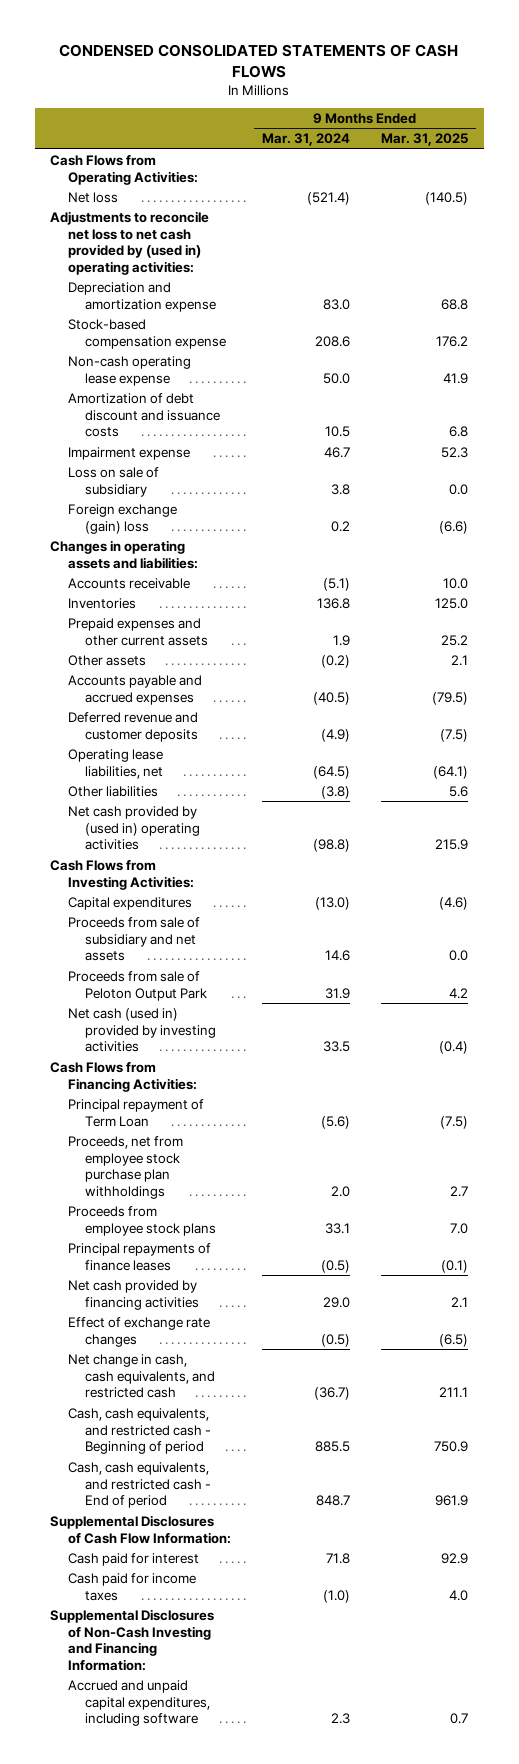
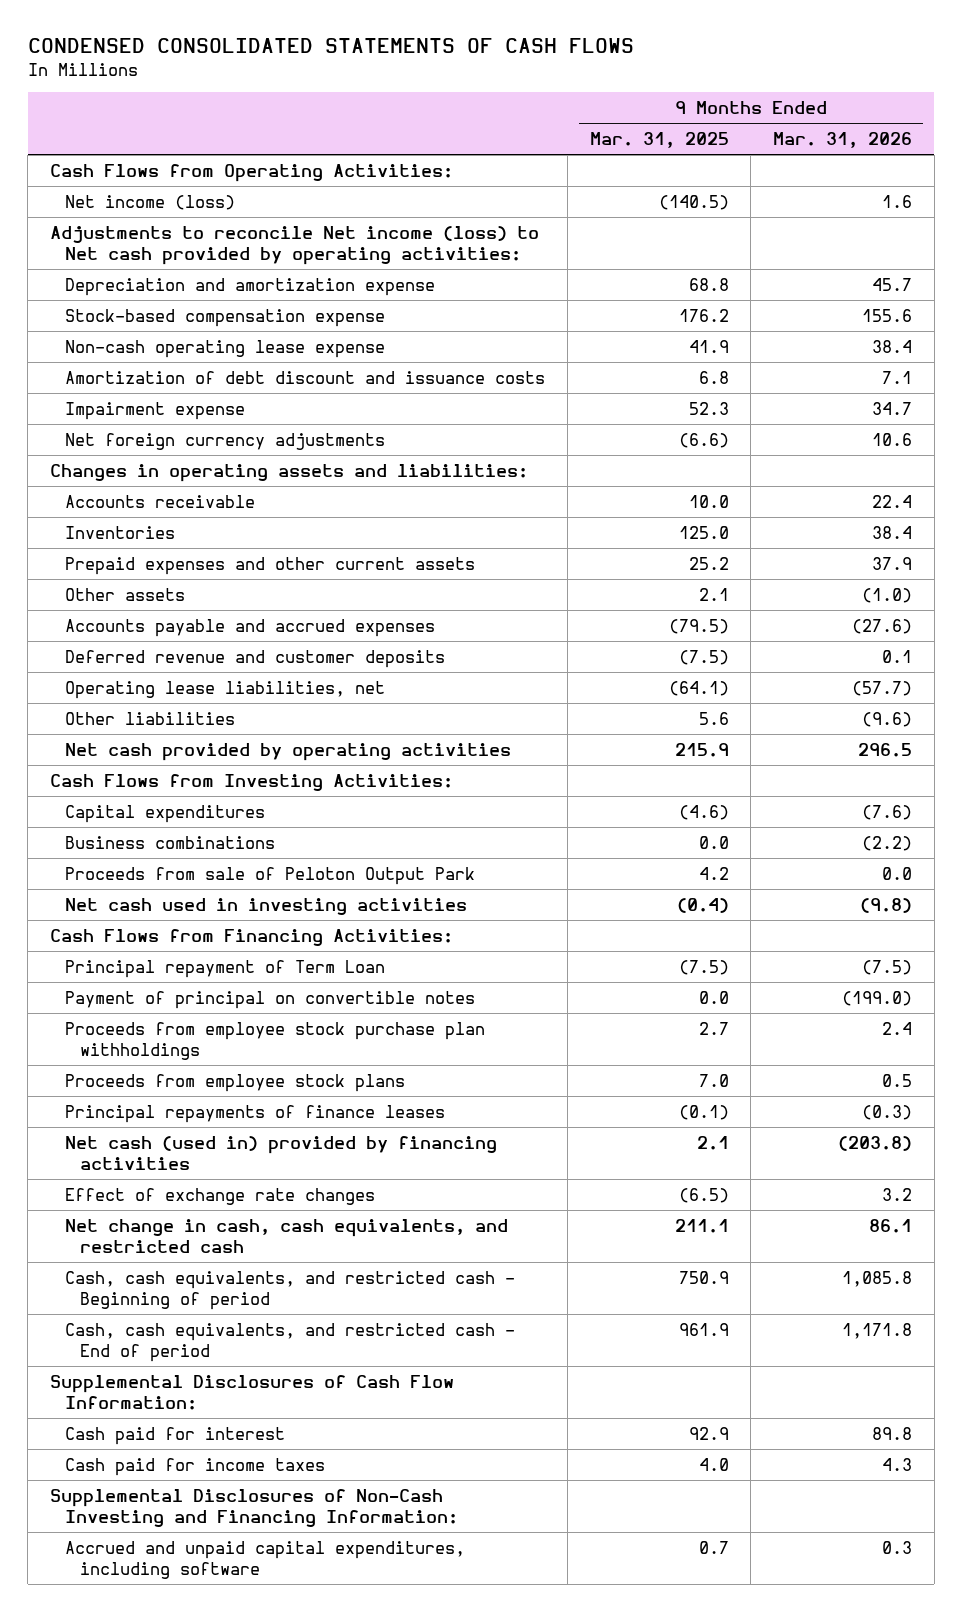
[262,133,351,147] Mar. 31, 2024 -> none
none -> [773,132,913,149] Mar. 31, 2026
[67,191,118,203] Net loss -> [65,194,236,210] Net income (loss)
[50,210,210,275] Adjustments to reconcile net loss to net cash provided by (used in) operating activities: -> [49,225,539,265] Adjustments to reconcile Net income (loss) to Net cash provided by operating activities:
[67,466,159,497] Loss on sale of subsidiary -> none
[67,503,177,534] Foreign exchange (gain) loss -> [65,432,386,450] Net foreign currency adjustments
[67,805,201,851] Net cash provided by (used in) operating activities -> [65,742,512,761] Net cash provided by operating activities
[67,916,200,962] Proceeds from sale of subsidiary and net assets -> none
none -> [65,835,276,849] Business combinations
[67,1007,217,1053] Net cash (used in) provided by investing activities -> [65,897,468,915] Net cash used in investing activities
none -> [65,990,476,1009] Payment of principal on convertible notes
[67,1135,183,1199] Proceeds, net from employee stock purchase plan withholdings -> [65,1021,486,1060] Proceeds from employee stock purchase plan withholdings
[67,1279,200,1310] Net cash provided by financing activities -> [65,1135,498,1170] Net cash (used in) provided by financing activities

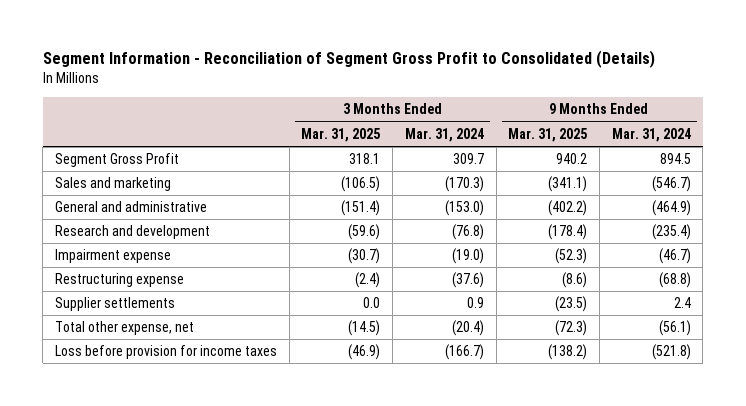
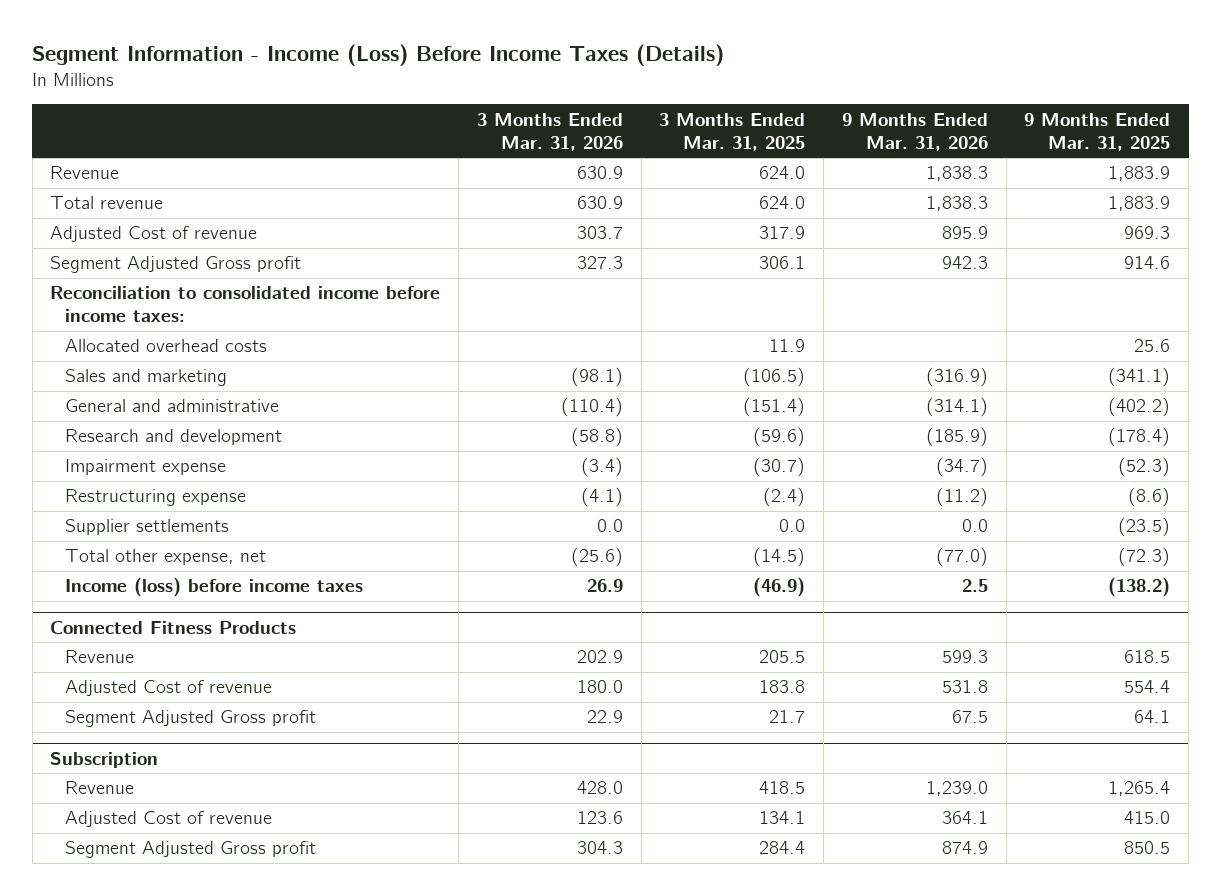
[42,50,655,69] Segment Information - Reconciliation of Segment Gross Profit to Consolidated (Details) -> [32,43,725,66] Segment Information - Income (Loss) Before Income Taxes (Details)
[404,127,484,142] Mar. 31, 2024 -> none
[611,127,691,142] Mar. 31, 2024 -> none
none -> [476,112,623,151] 3 Months Ended Mar. 31, 2026
none -> [841,112,988,151] 9 Months Ended Mar. 31, 2026
none -> [50,166,120,180] Revenue
none -> [50,196,164,210] Total revenue
none -> [50,226,258,243] Adjusted Cost of revenue
[54,153,179,168] Segment Gross Profit -> [50,256,302,274] Segment Adjusted Gross profit
[349,153,381,165] 318.1 -> [759,256,806,270] 306.1
[556,153,588,165] 940.2 -> [1124,256,1171,270] 914.6
none -> [50,286,441,323] Reconciliation to consolidated income before income taxes:
none -> [65,339,268,353] Allocated overhead costs
[54,345,277,360] Loss before provision for income taxes -> [65,577,364,598] Income (loss) before income taxes
none -> [50,620,297,634] Connected Fitness Products
none -> [65,650,135,664] Revenue
none -> [65,680,273,697] Adjusted Cost of revenue
none -> [65,710,317,728] Segment Adjusted Gross profit
none -> [50,751,159,768] Subscription
none -> [65,781,135,795] Revenue
none -> [65,811,273,828] Adjusted Cost of revenue
none -> [65,841,317,859] Segment Adjusted Gross profit

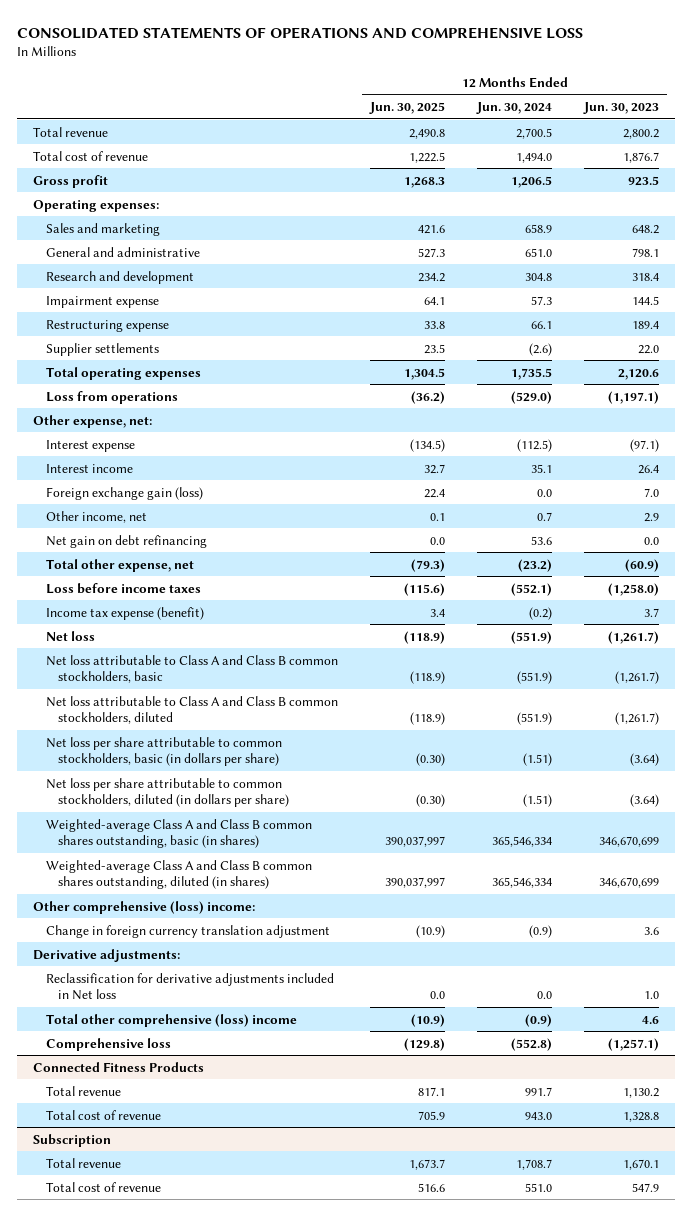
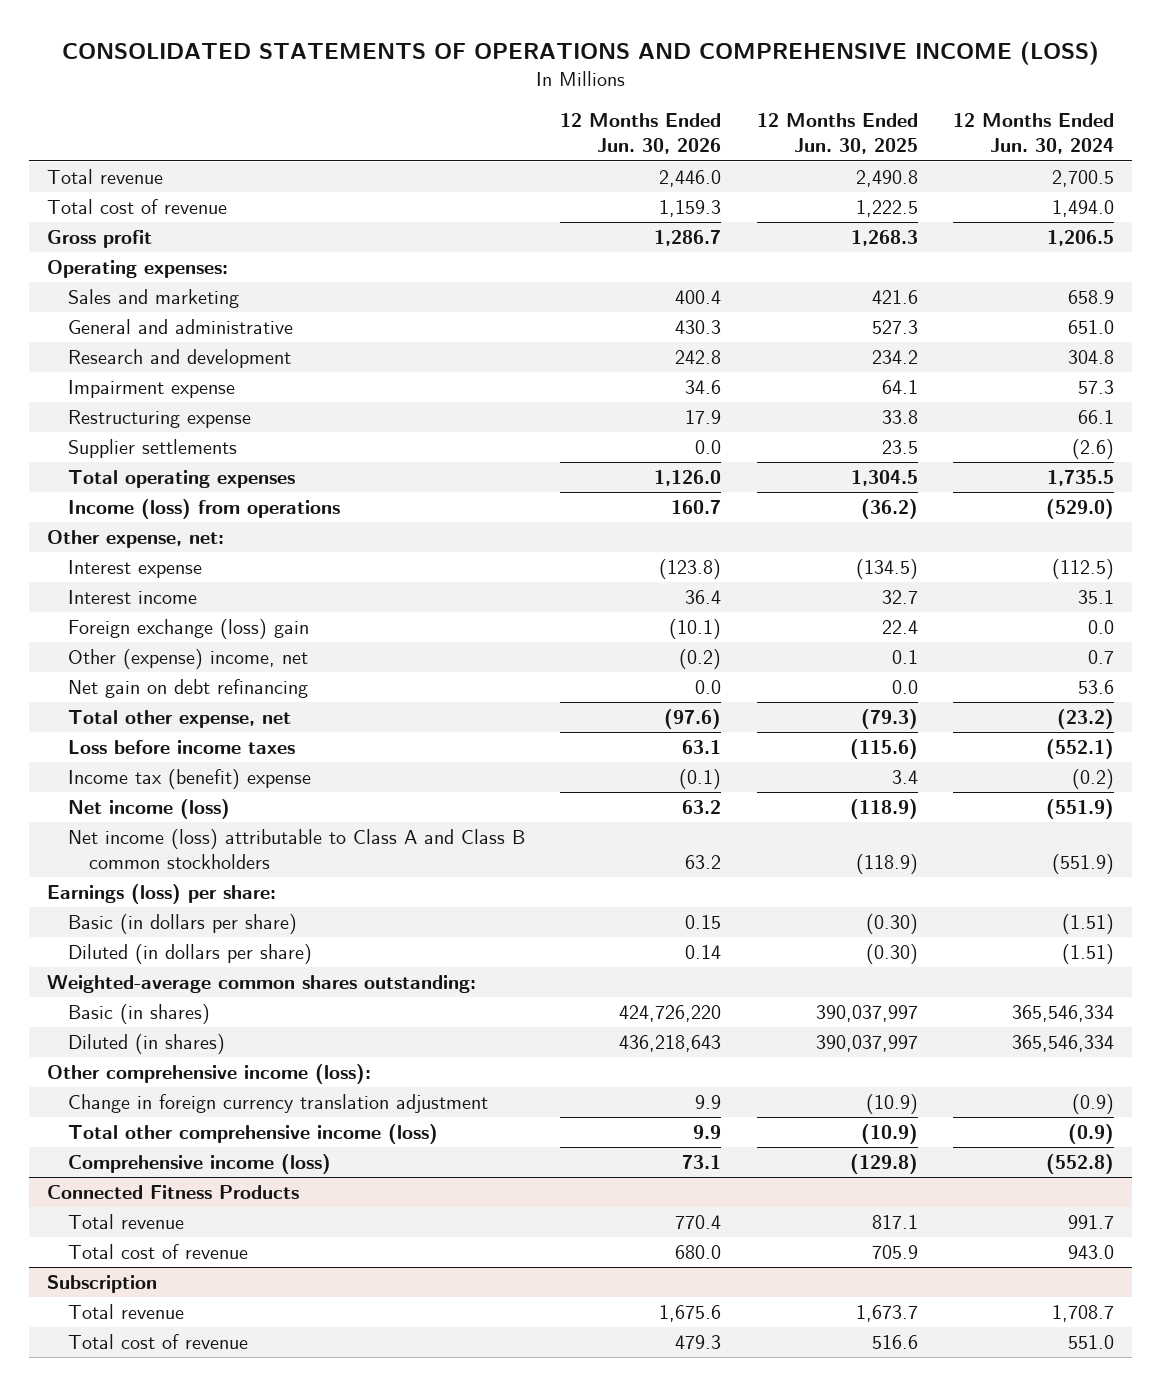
[17,27,584,40] CONSOLIDATED STATEMENTS OF OPERATIONS AND COMPREHENSIVE LOSS -> [61,41,1099,66] CONSOLIDATED STATEMENTS OF OPERATIONS AND COMPREHENSIVE INCOME (LOSS)
[583,102,660,115] Jun. 30, 2023 -> none
none -> [560,113,722,155] 12 Months Ended Jun. 30, 2026
[45,390,178,404] Loss from operations -> [67,498,340,519] Income (loss) from operations
[45,486,203,500] Foreign exchange gain (loss) -> [67,618,309,639] Foreign exchange (loss) gain
[45,510,147,523] Other income, net -> [67,648,308,669] Other (expense) income, net
[45,695,338,725] Net loss attributable to Class A and Class B common stockholders, diluted -> none
[45,606,204,620] Income tax expense (benefit) -> [67,768,311,789] Income tax (benefit) expense
[45,630,95,641] Net loss -> [67,798,230,819] Net income (loss)
[45,654,338,684] Net loss attributable to Class A and Class B common stockholders, basic -> [67,828,525,870] Net income (loss) attributable to Class A and Class B common stockholders
none -> [46,883,276,904] Earnings (loss) per share:
[45,736,282,767] Net loss per share attributable to common stockholders, basic (in dollars per share) -> [67,913,297,934] Basic (in dollars per share)
[45,777,290,808] Net loss per share attributable to common stockholders, diluted (in dollars per share) -> [67,943,312,964] Diluted (in dollars per share)
none -> [46,974,476,993] Weighted-average common shares outstanding:
[45,818,312,849] Weighted-average Class A and Class B common shares outstanding, basic (in shares) -> [67,1003,210,1024] Basic (in shares)
[45,859,312,890] Weighted-average Class A and Class B common shares outstanding, diluted (in shares) -> [67,1033,225,1054] Diluted (in shares)
[33,900,256,914] Other comprehensive (loss) income: -> [46,1063,371,1084] Other comprehensive income (loss):
[33,948,181,962] Derivative adjustments: -> none
[45,972,334,1001] Reclassification for derivative adjustments included in Net loss -> none
[45,1013,297,1027] Total other comprehensive (loss) income -> [67,1123,438,1144] Total other comprehensive income (loss)
[45,1037,171,1051] Comprehensive loss -> [67,1153,331,1174] Comprehensive income (loss)

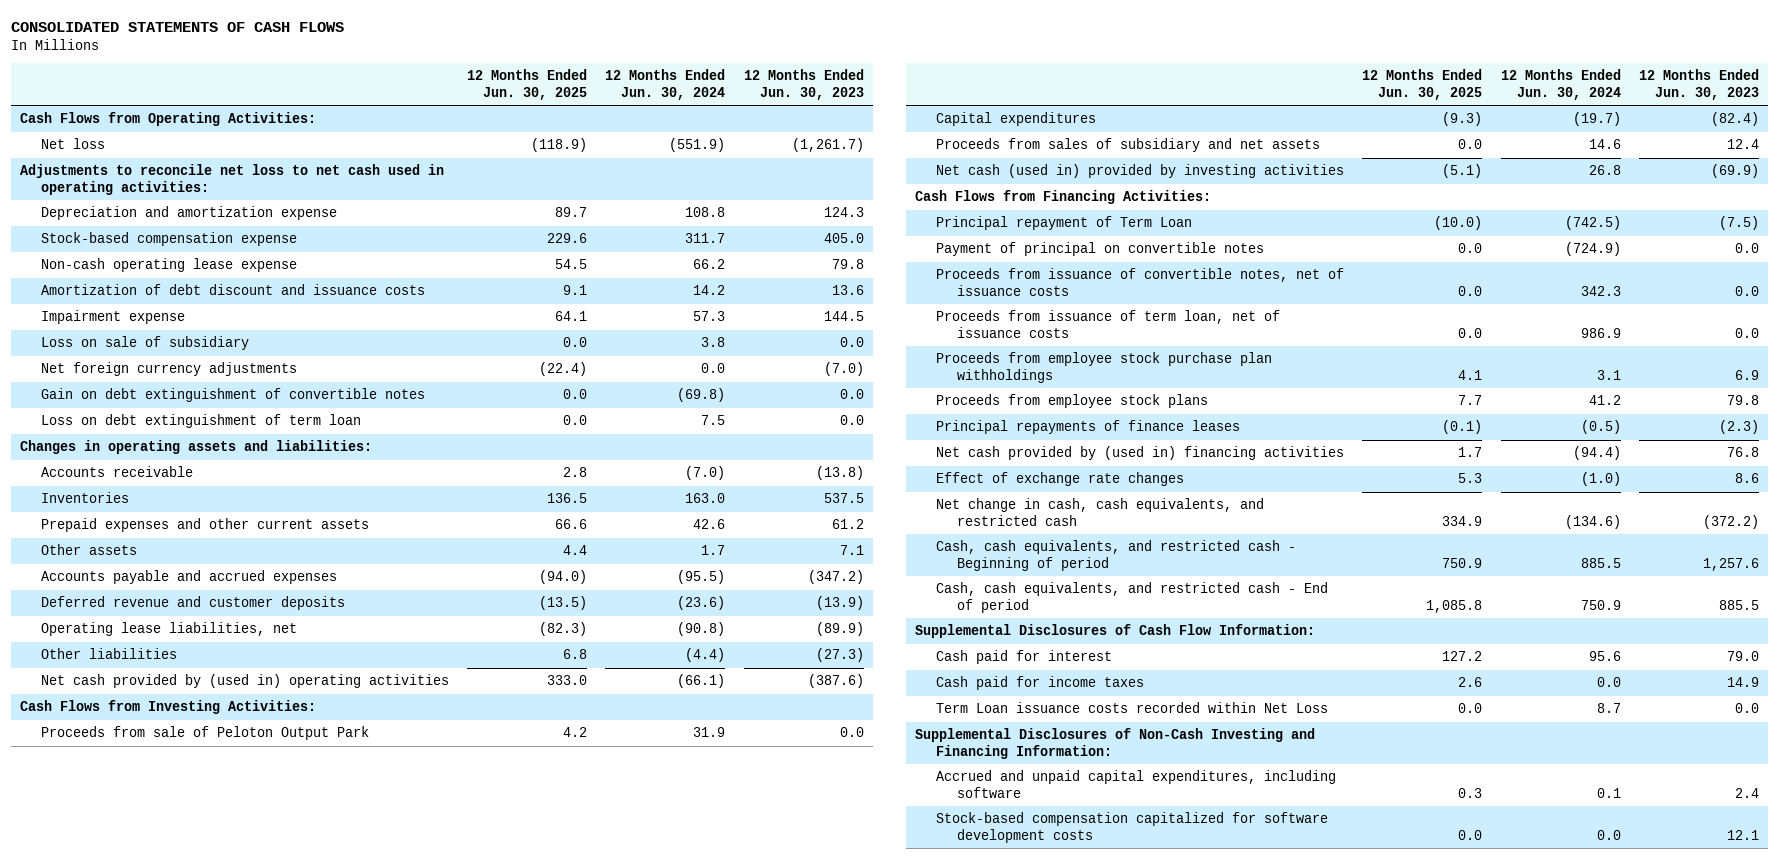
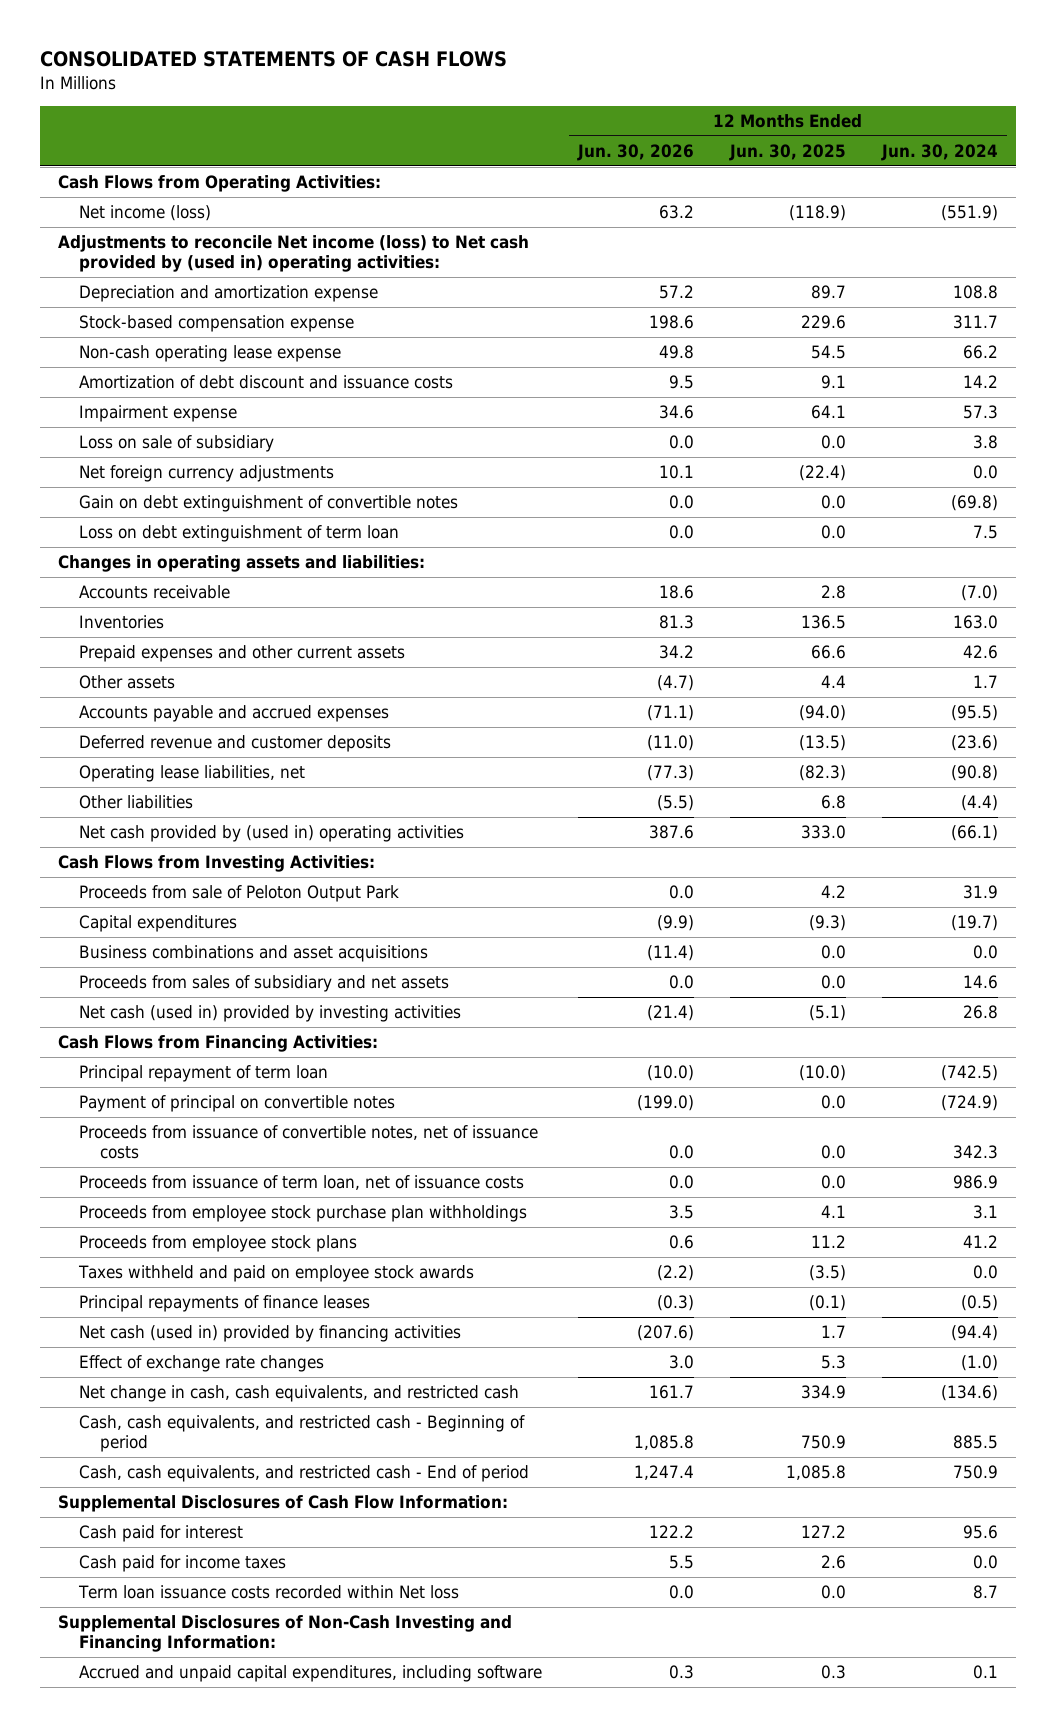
[743,69,864,100] 12 Months Ended Jun. 30, 2023 -> none
none -> [576,143,694,161] Jun. 30, 2026
[41,138,106,150] Net loss -> [78,205,211,222] Net income (loss)
[20,164,445,195] Adjustments to reconcile net loss to net cash used in operating activities: -> [57,235,529,273] Adjustments to reconcile Net income (loss) to Net cash provided by (used in) operating activities:
none -> [78,945,428,963] Business combinations and asset acquisitions
[936,216,1193,231] Principal repayment of Term Loan -> [78,1065,328,1083] Principal repayment of term loan
[1458,395,1483,406] 7.7 -> [810,1235,846,1249] 11.2
none -> [77,1265,474,1283] Taxes withheld and paid on employee stock awards
[936,446,1345,461] Net cash provided by (used in) financing activities -> [78,1325,461,1343] Net cash (used in) provided by financing activities
[936,702,1329,714] Term Loan issuance costs recorded within Net Loss -> [77,1585,459,1600] Term loan issuance costs recorded within Net loss
[936,812,1329,843] Stock-based compensation capitalized for software development costs -> none

